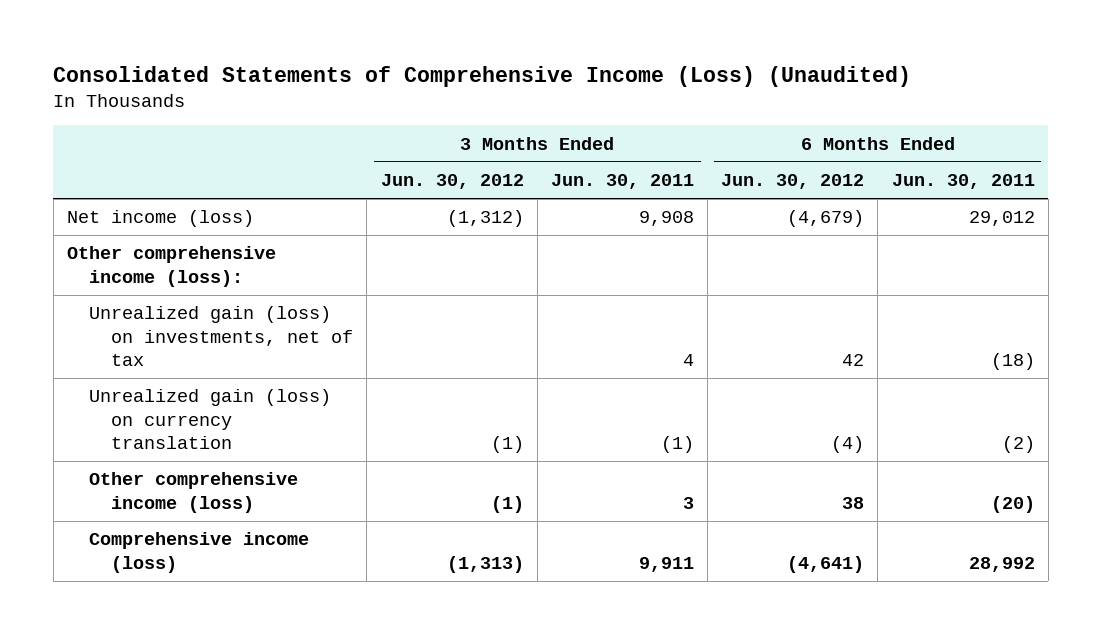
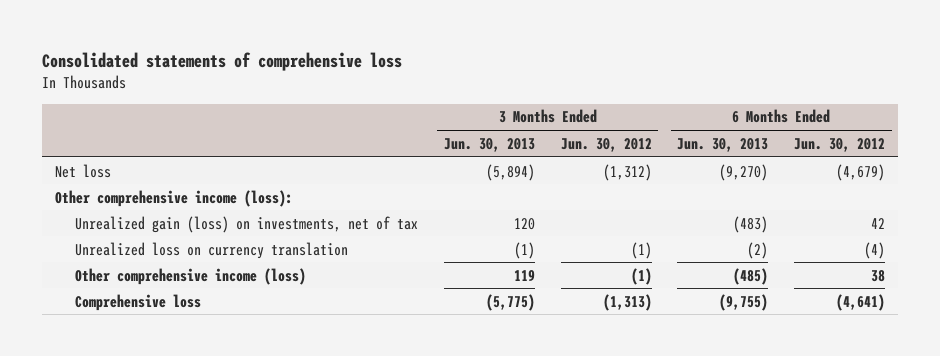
[53,65,912,87] Consolidated Statements of Comprehensive Income (Loss) (Unaudited) -> [42,51,403,71] Consolidated statements of comprehensive loss
[550,173,694,189] Jun. 30, 2011 -> none
[891,173,1035,189] Jun. 30, 2011 -> none
none -> [443,137,535,152] Jun. 30, 2013
none -> [677,137,769,152] Jun. 30, 2013
[66,210,254,228] Net income (loss) -> [55,163,112,178] Net loss
[89,389,332,449] Unrealized gain (loss) on currency translation -> [74,241,348,259] Unrealized loss on currency translation
[89,532,310,573] Comprehensive income (loss) -> [74,293,201,311] Comprehensive loss

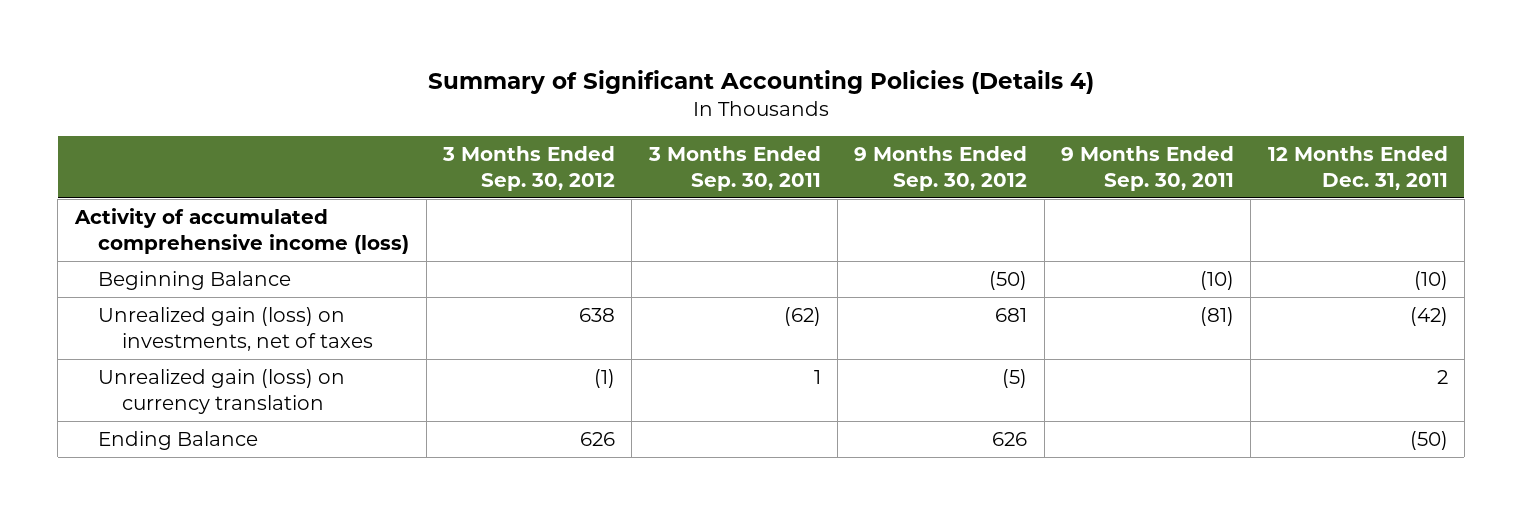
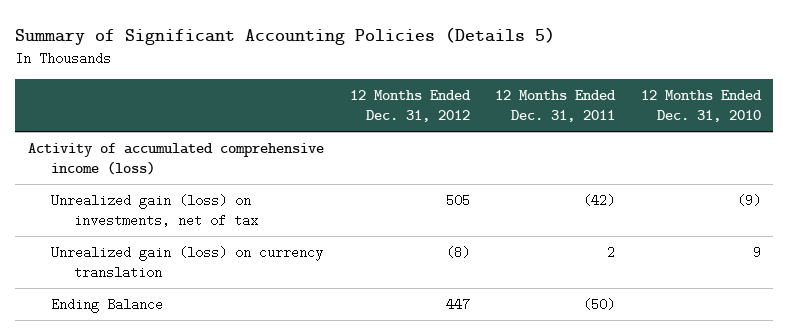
[428,69,1095,94] Summary of Significant Accounting Policies (Details 4) -> [15,26,556,45] Summary of Significant Accounting Policies (Details 5)
[442,146,616,191] 3 Months Ended Sep. 30, 2012 -> none
[647,146,821,191] 3 Months Ended Sep. 30, 2011 -> none
[854,146,1028,191] 9 Months Ended Sep. 30, 2012 -> none
[1060,146,1234,191] 9 Months Ended Sep. 30, 2011 -> none
none -> [349,90,471,122] 12 Months Ended Dec. 31, 2012
none -> [640,90,762,122] 12 Months Ended Dec. 31, 2010
[98,271,292,291] Beginning Balance -> none
[98,307,374,351] Unrealized gain (loss) on investments, net of taxes -> [51,194,259,227] Unrealized gain (loss) on investments, net of tax

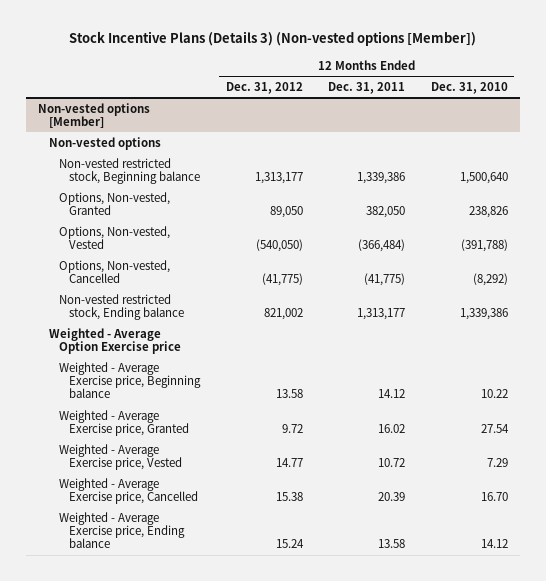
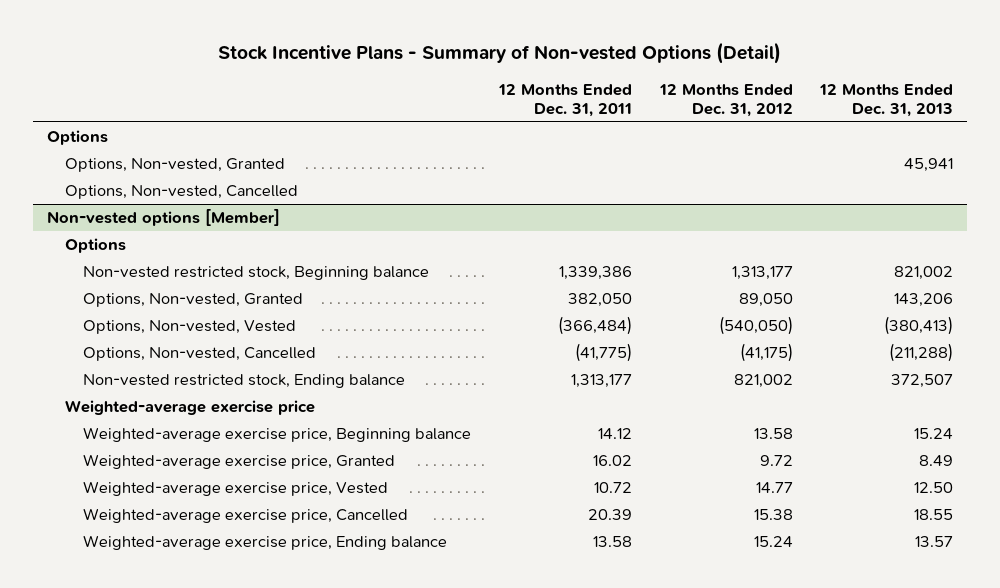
[69,31,477,47] Stock Incentive Plans (Details 3) (Non-vested options [Member]) -> [218,41,782,64] Stock Incentive Plans - Summary of Non-vested Options (Detail)
[430,81,508,94] Dec. 31, 2010 -> none
none -> [819,83,954,117] 12 Months Ended Dec. 31, 2013
none -> [46,130,108,146] Options
none -> [64,158,285,173] Options, Non-vested, Granted
none -> [64,185,298,200] Options, Non-vested, Cancelled
[48,136,161,150] Non-vested options -> [64,238,126,254] Options
[261,272,303,286] (41,775) -> [739,343,793,363] (41,175)
[48,327,182,354] Weighted - Average Option Exercise price -> [64,400,315,416] Weighted-average exercise price
[59,361,202,399] Weighted - Average Exercise price, Beginning balance -> [83,427,472,443] Weighted-average exercise price, Beginning balance
[59,409,190,436] Weighted - Average Exercise price, Granted -> [83,454,396,470] Weighted-average exercise price, Granted
[59,443,183,470] Weighted - Average Exercise price, Vested -> [83,481,389,497] Weighted-average exercise price, Vested
[59,477,199,504] Weighted - Average Exercise price, Cancelled -> [83,508,409,524] Weighted-average exercise price, Cancelled
[59,511,186,549] Weighted - Average Exercise price, Ending balance -> [83,535,448,551] Weighted-average exercise price, Ending balance

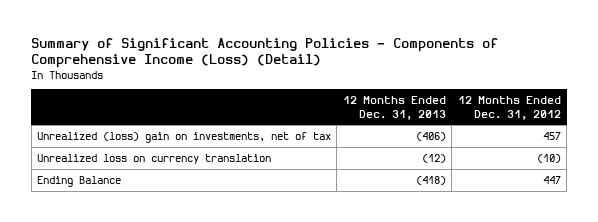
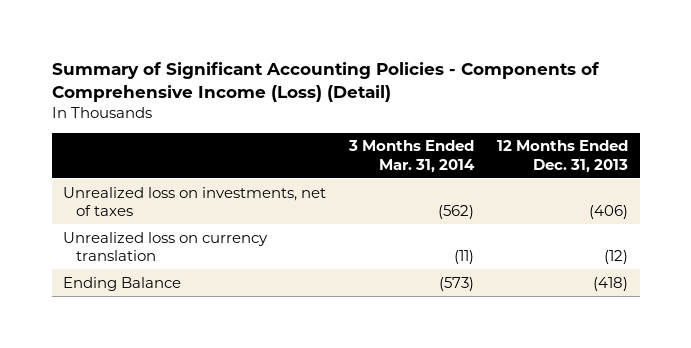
[457,96,561,120] 12 Months Ended Dec. 31, 2012 -> none
none -> [348,140,476,173] 3 Months Ended Mar. 31, 2014
[36,131,331,143] Unrealized (loss) gain on investments, net of tax -> [63,186,327,216] Unrealized loss on investments, net of taxes

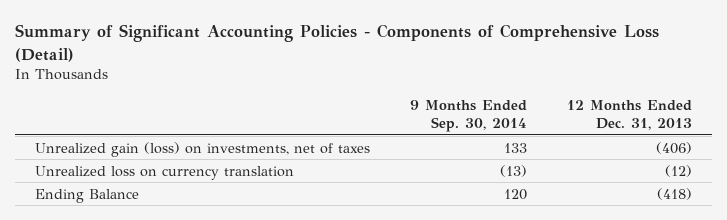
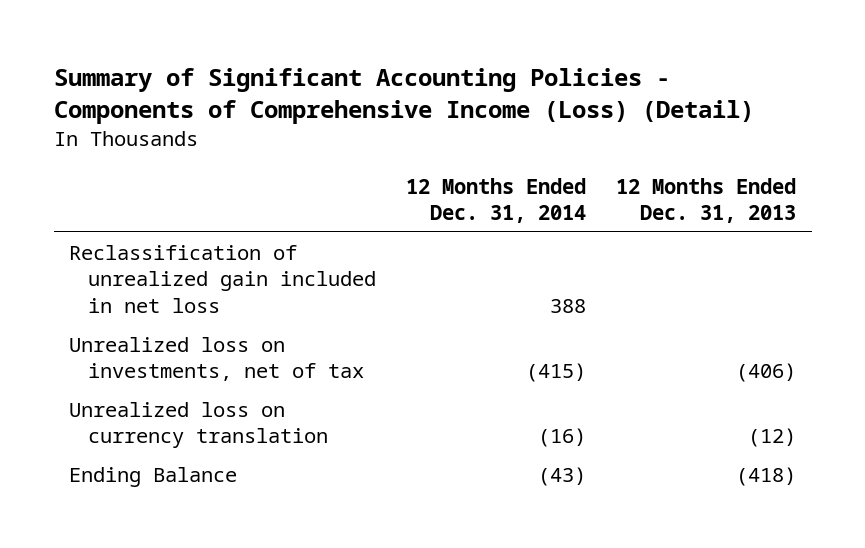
[15,24,660,62] Summary of Significant Accounting Policies - Components of Comprehensive Loss (Detail) -> [53,67,754,125] Summary of Significant Accounting Policies - Components of Comprehensive Income (Loss) (Detail)
[410,99,528,132] 9 Months Ended Sep. 30, 2014 -> none
none -> [406,177,587,224] 12 Months Ended Dec. 31, 2014
none -> [68,244,377,314] Reclassification of unrealized gain included in net loss
[35,141,371,157] Unrealized gain (loss) on investments, net of taxes -> [68,336,365,382] Unrealized loss on investments, net of tax

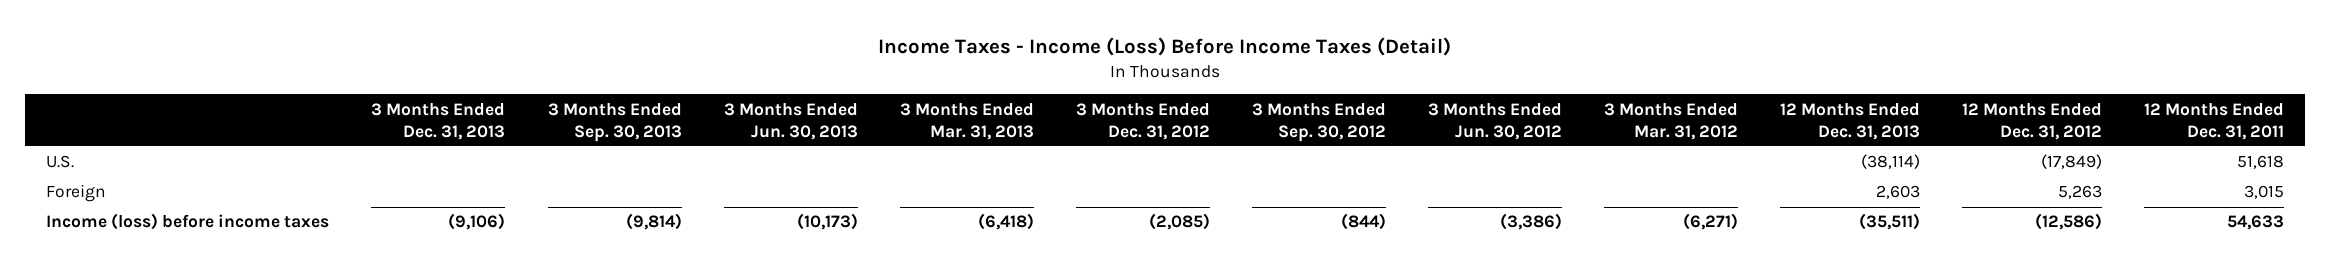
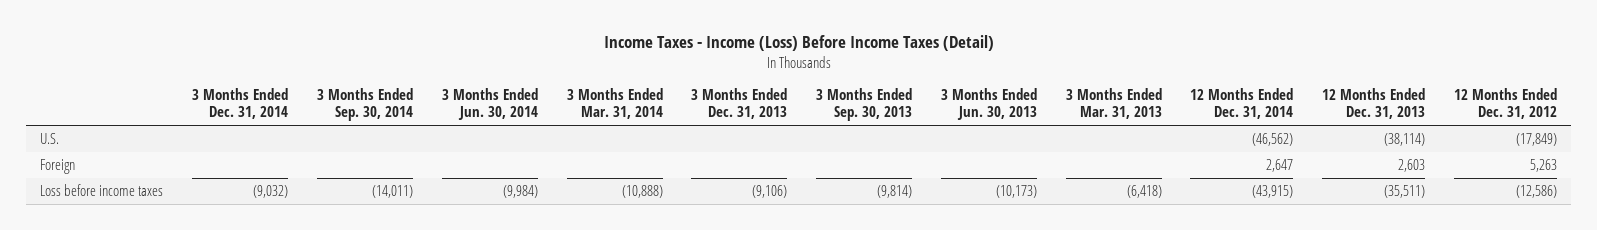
[1075,102,1210,140] 3 Months Ended Dec. 31, 2012 -> none
[1251,102,1386,142] 3 Months Ended Sep. 30, 2012 -> none
[1427,102,1562,140] 3 Months Ended Jun. 30, 2012 -> none
[1603,102,1738,140] 3 Months Ended Mar. 31, 2012 -> none
[2144,102,2285,140] 12 Months Ended Dec. 31, 2011 -> none
none -> [192,87,289,120] 3 Months Ended Dec. 31, 2014
none -> [317,87,414,122] 3 Months Ended Sep. 30, 2014
none -> [441,87,538,121] 3 Months Ended Jun. 30, 2014
none -> [566,87,663,120] 3 Months Ended Mar. 31, 2014
none -> [1190,87,1294,120] 12 Months Ended Dec. 31, 2014
[46,213,330,231] Income (loss) before income taxes -> [40,184,164,197] Loss before income taxes

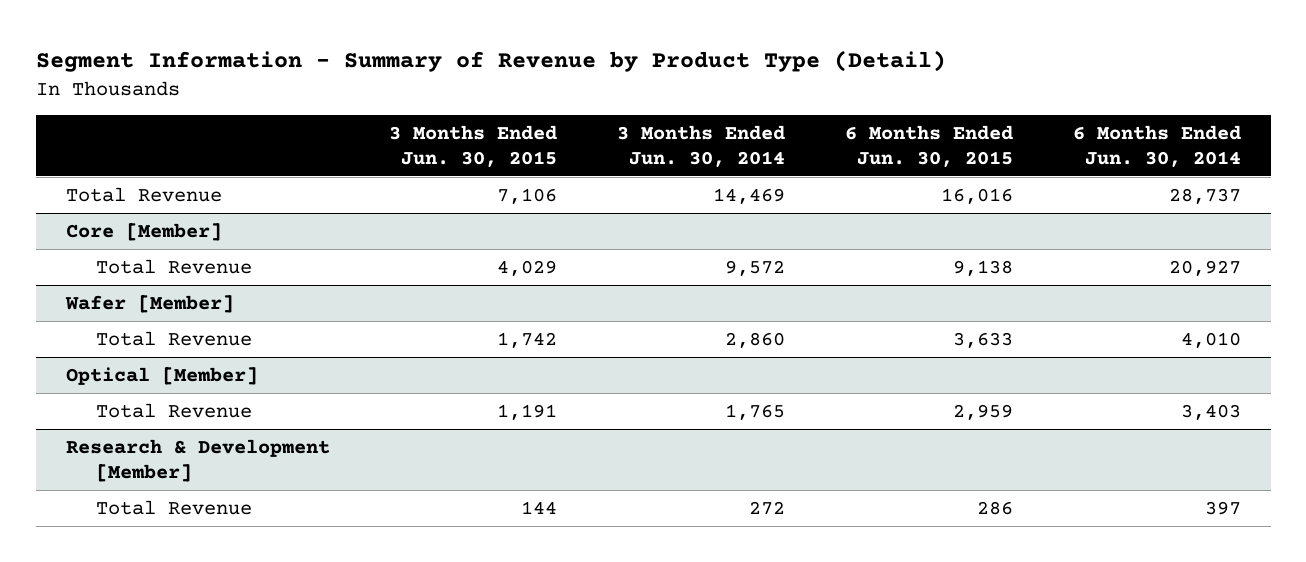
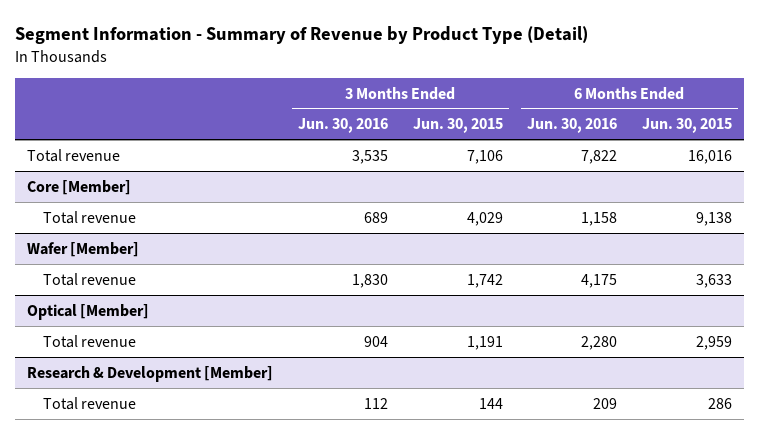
[617,124,786,167] 3 Months Ended Jun. 30, 2014 -> none
[1072,124,1241,167] 6 Months Ended Jun. 30, 2014 -> none
none -> [297,118,388,134] Jun. 30, 2016
none -> [527,118,618,134] Jun. 30, 2016
[65,186,222,202] Total Revenue -> [27,148,121,162] Total revenue
[96,258,253,274] Total Revenue -> [42,210,136,224] Total revenue
[96,330,253,346] Total Revenue -> [42,272,136,286] Total revenue
[96,402,253,418] Total Revenue -> [42,334,136,348] Total revenue
[96,499,253,515] Total Revenue -> [42,396,136,410] Total revenue

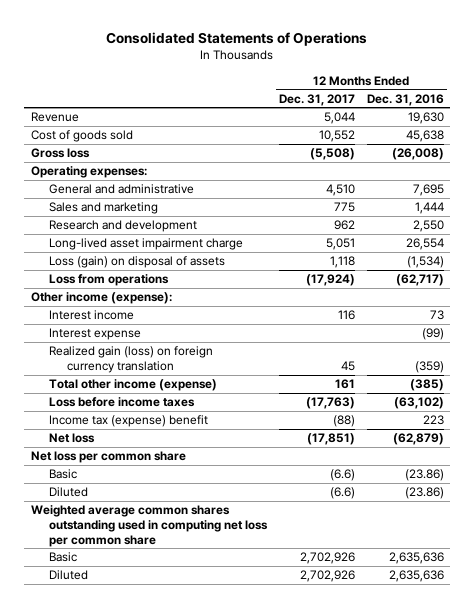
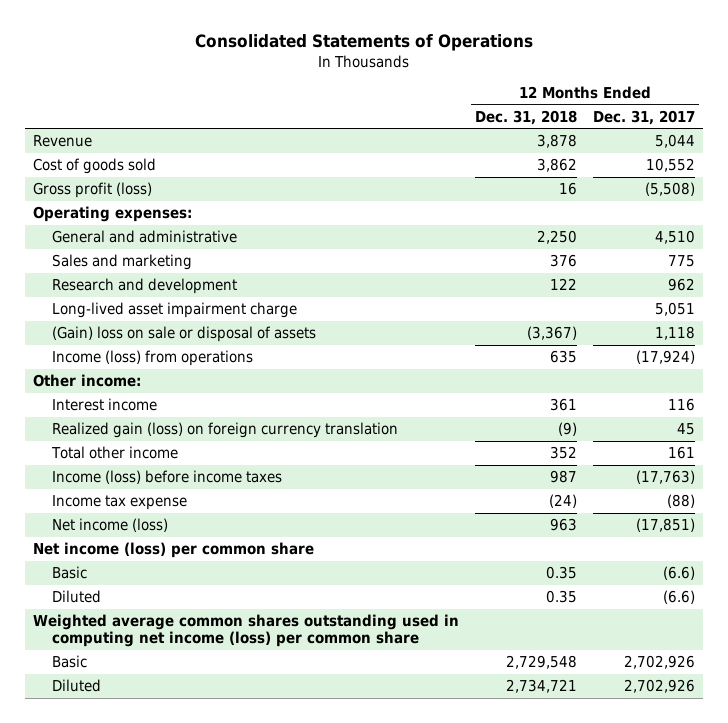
[366,93,444,106] Dec. 31, 2016 -> none
none -> [475,109,578,125] Dec. 31, 2018
[30,148,90,159] Gross loss -> [33,182,153,199] Gross profit (loss)
[48,256,225,269] Loss (gain) on disposal of assets -> [51,326,316,343] (Gain) loss on sale or disposal of assets
[48,274,169,287] Loss from operations -> [51,350,253,367] Income (loss) from operations
[30,292,172,305] Other income (expense): -> [33,374,142,388] Other income:
[48,328,141,341] Interest expense -> none
[48,379,217,392] Total other income (expense) -> [50,446,178,460] Total other income
[48,397,195,408] Loss before income taxes -> [51,470,282,485] Income (loss) before income taxes
[48,415,208,428] Income tax (expense) benefit -> [51,495,187,511] Income tax expense
[48,433,95,444] Net loss -> [51,518,168,533] Net income (loss)
[30,451,186,464] Net loss per common share -> [33,542,315,559] Net income (loss) per common share
[30,505,268,547] Weighted average common shares outstanding used in computing net loss per common share -> [33,614,460,648] Weighted average common shares outstanding used in computing net income (loss) per common share

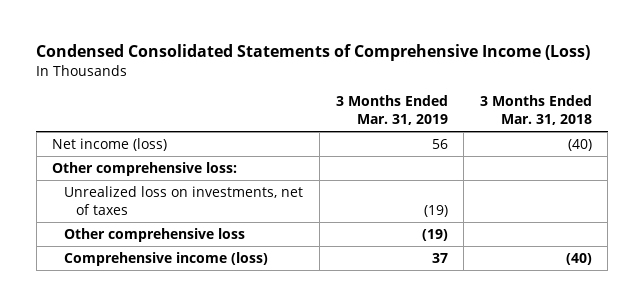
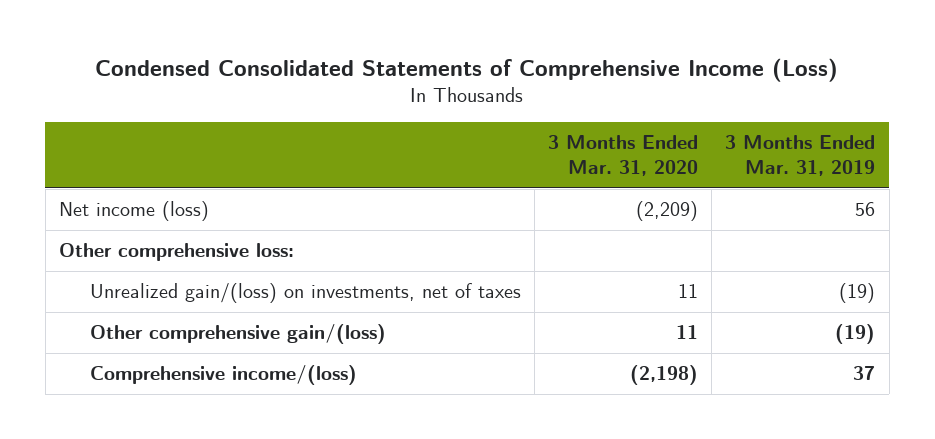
[479,95,592,126] 3 Months Ended Mar. 31, 2018 -> none
none -> [548,135,699,177] 3 Months Ended Mar. 31, 2020
[64,185,304,215] Unrealized loss on investments, net of taxes -> [89,283,521,304] Unrealized gain/(loss) on investments, net of taxes
[64,227,246,242] Other comprehensive loss -> [89,324,386,345] Other comprehensive gain/(loss)
[64,251,269,266] Comprehensive income (loss) -> [89,365,357,386] Comprehensive income/(loss)

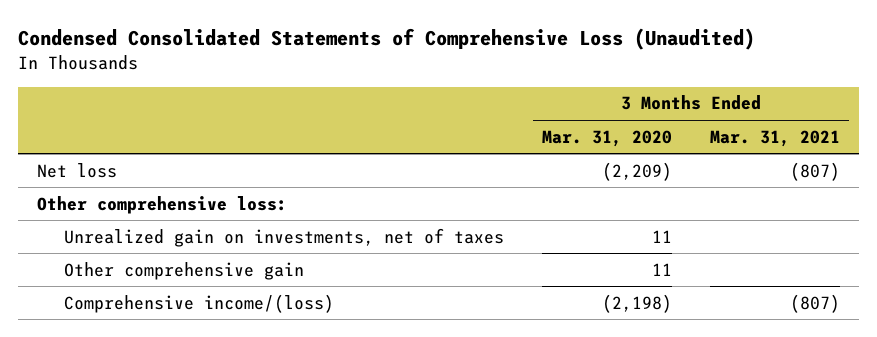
[95,57,839,82] Condensed Consolidated Statements of Comprehensive Income (Loss) -> [18,28,756,51] Condensed Consolidated Statements of Comprehensive Loss (Unaudited)
[725,135,876,177] 3 Months Ended Mar. 31, 2019 -> none
none -> [709,129,840,147] Mar. 31, 2021
[59,201,210,222] Net income (loss) -> [37,162,118,178] Net loss
[89,283,521,304] Unrealized gain/(loss) on investments, net of taxes -> [64,227,505,247] Unrealized gain on investments, net of taxes
[89,324,386,345] Other comprehensive gain/(loss) -> [64,261,305,280] Other comprehensive gain

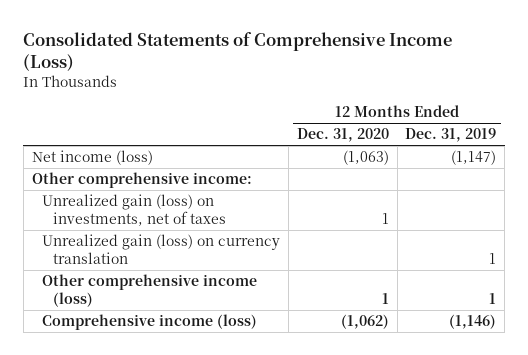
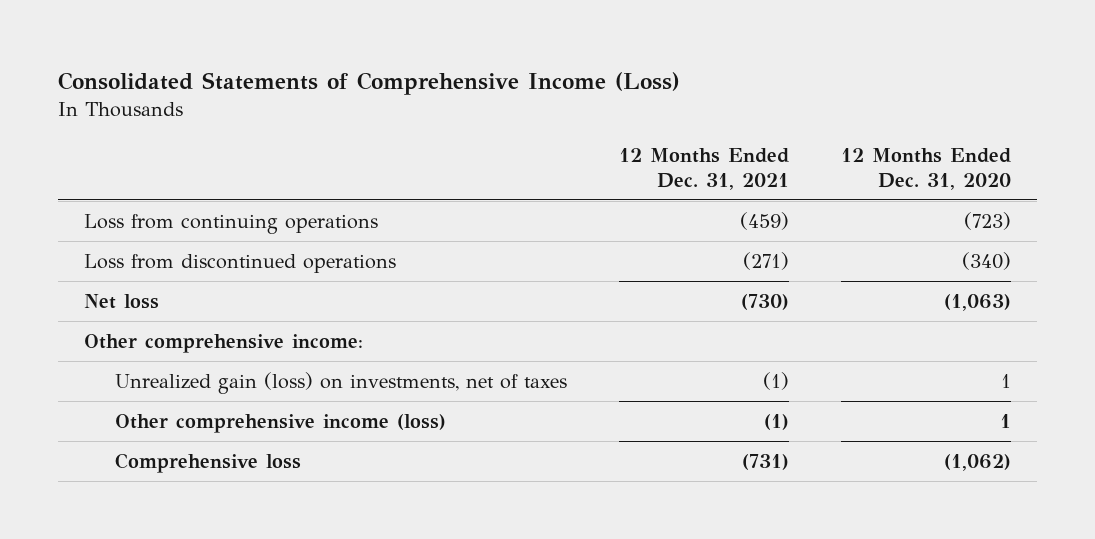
[405,128,497,143] Dec. 31, 2019 -> none
none -> [618,148,789,190] 12 Months Ended Dec. 31, 2021
none -> [84,213,379,234] Loss from continuing operations
none -> [84,253,397,273] Loss from discontinued operations
[31,150,153,166] Net income (loss) -> [84,293,160,309] Net loss
[42,234,281,264] Unrealized gain (loss) on currency translation -> none
[42,314,258,331] Comprehensive income (loss) -> [114,452,301,473] Comprehensive loss

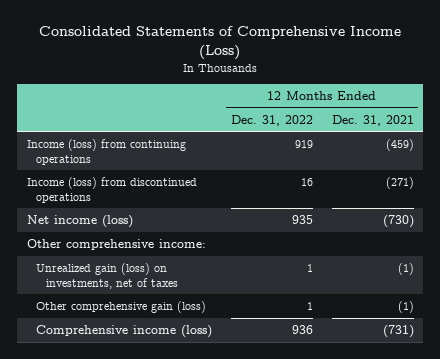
[841,148,1012,190] 12 Months Ended Dec. 31, 2020 -> none
none -> [230,114,313,126] Dec. 31, 2022
[84,213,379,234] Loss from continuing operations -> [26,139,186,165] Income (loss) from continuing operations
[84,253,397,273] Loss from discontinued operations -> [26,177,197,203] Income (loss) from discontinued operations
[84,293,160,309] Net loss -> [26,215,133,229] Net income (loss)
[114,413,446,433] Other comprehensive income (loss) -> [36,301,207,314] Other comprehensive gain (loss)
[114,452,301,473] Comprehensive loss -> [36,325,213,339] Comprehensive income (loss)

